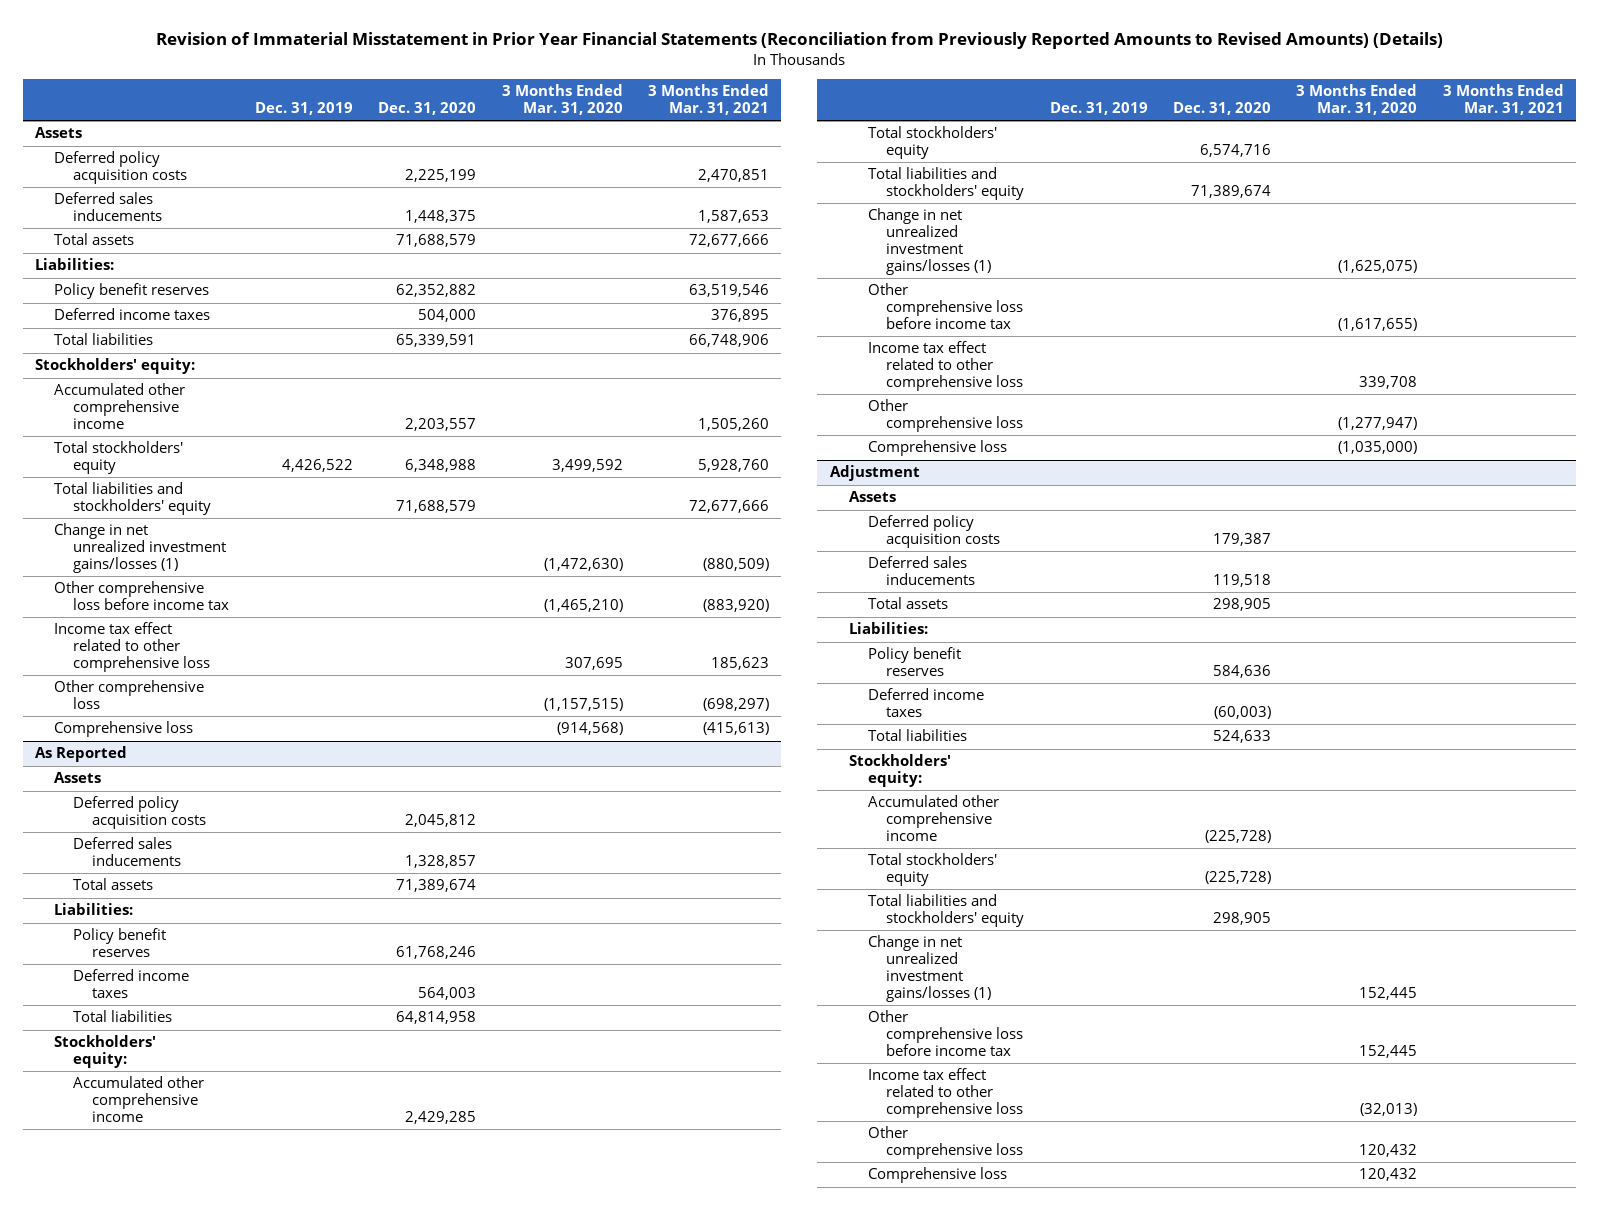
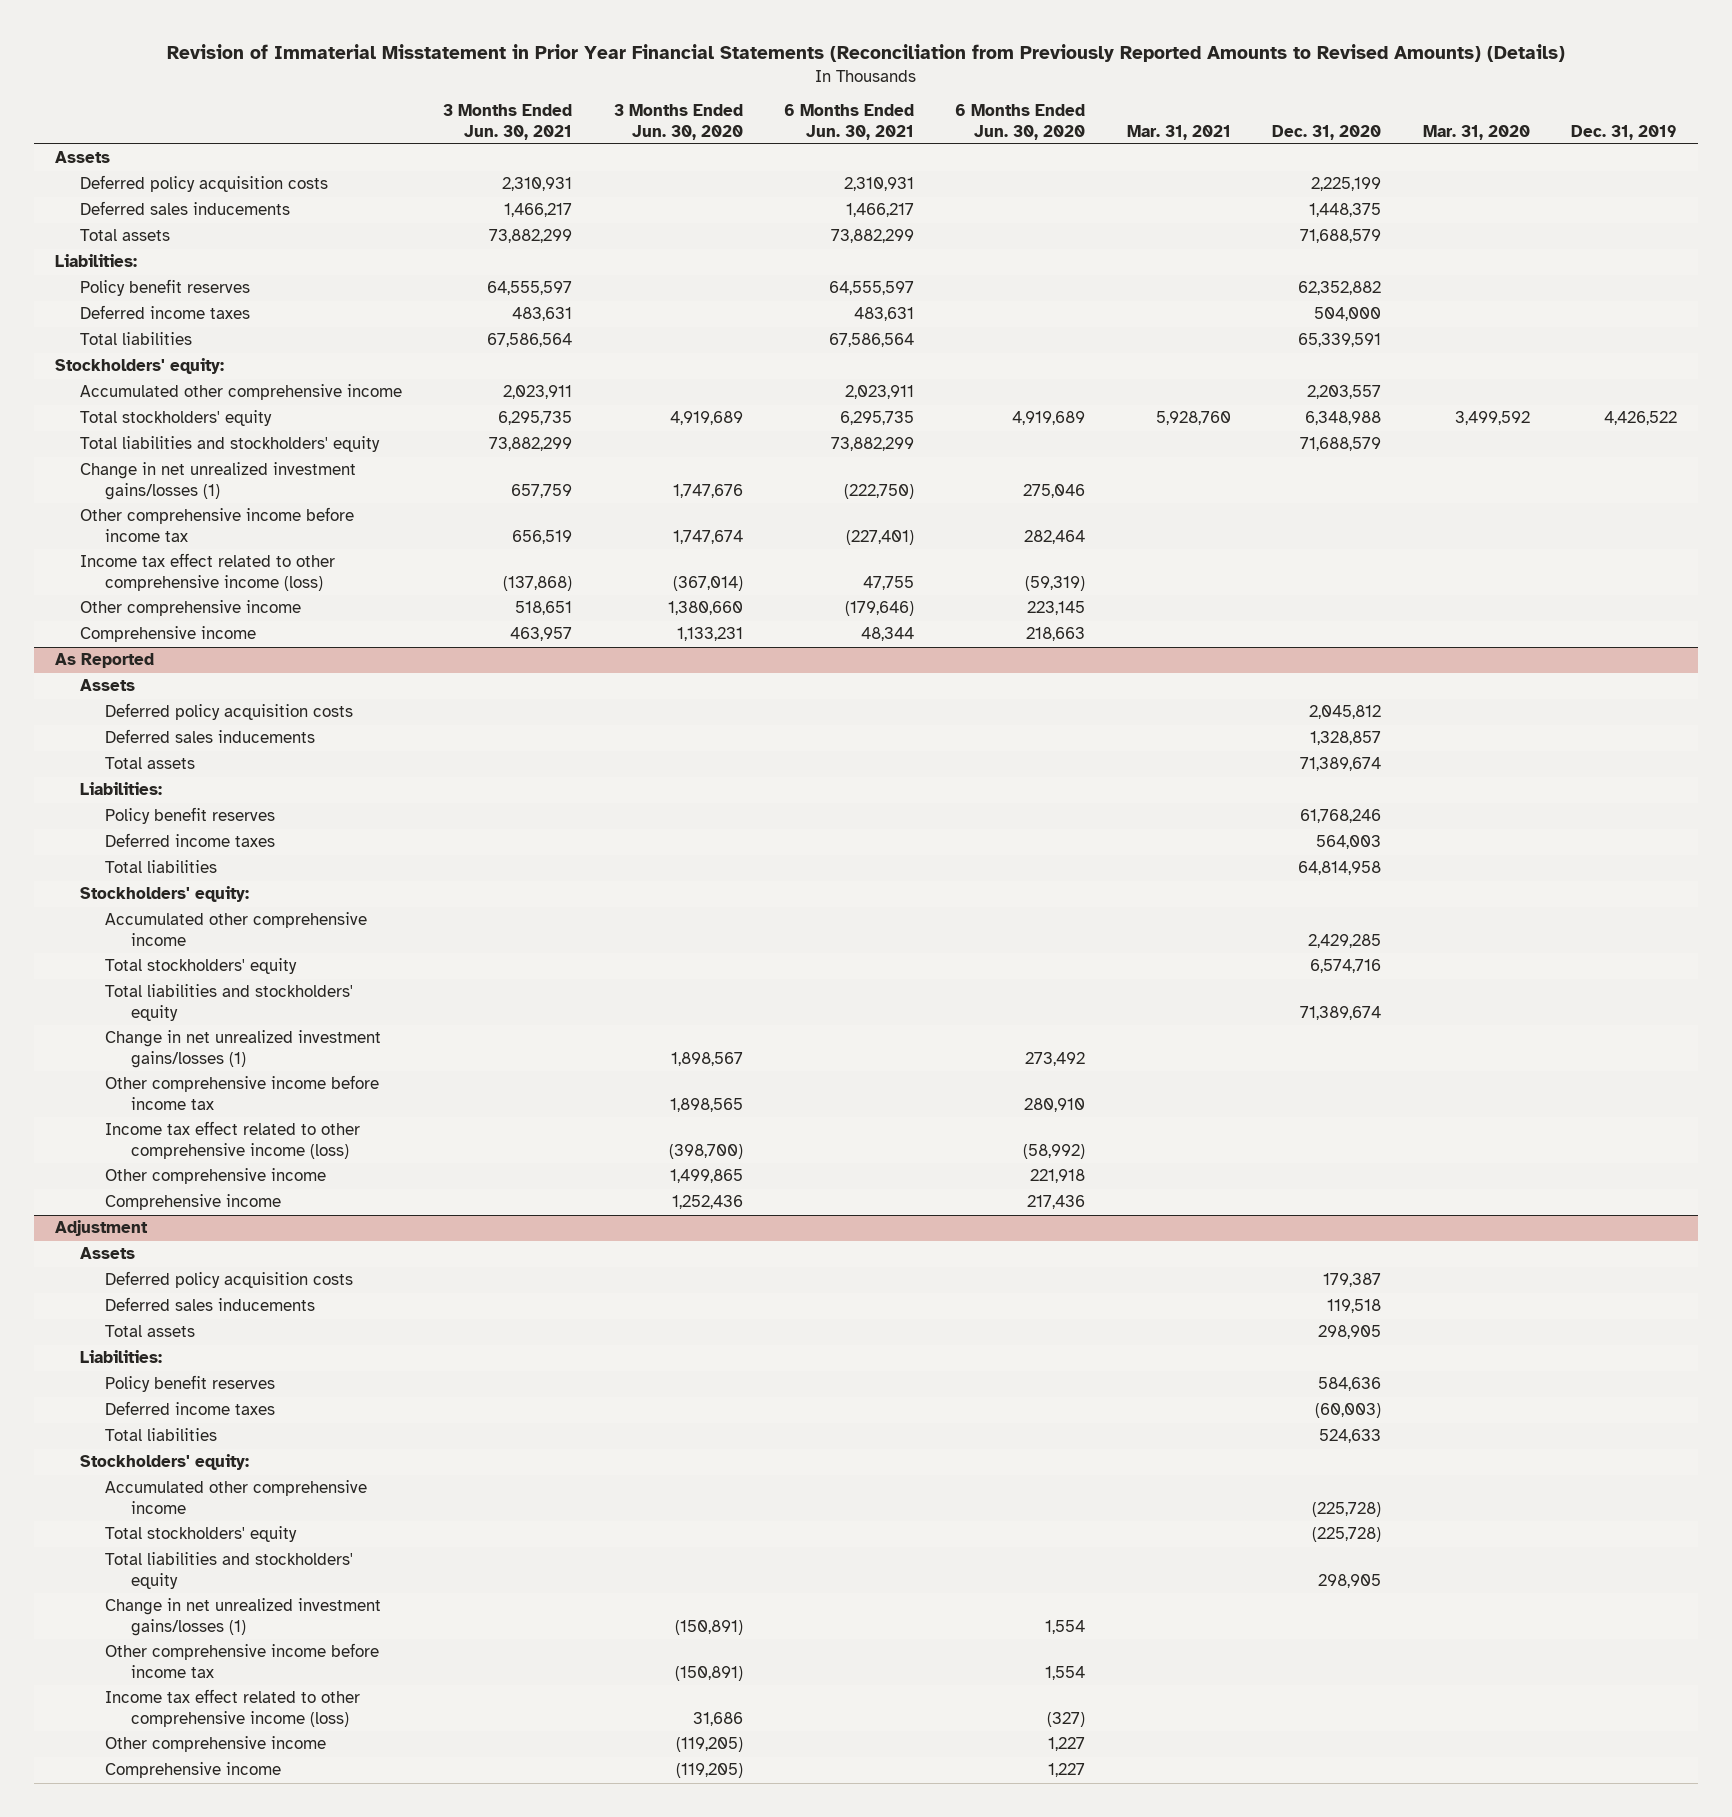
[501,84,623,116] 3 Months Ended Mar. 31, 2020 -> none
[647,84,769,116] 3 Months Ended Mar. 31, 2021 -> none
none -> [443,104,573,140] 3 Months Ended Jun. 30, 2021
none -> [613,104,743,140] 3 Months Ended Jun. 30, 2020
none -> [784,104,915,140] 6 Months Ended Jun. 30, 2021
none -> [955,104,1086,140] 6 Months Ended Jun. 30, 2020
none -> [1126,124,1231,140] Mar. 31, 2021
none -> [1422,124,1530,140] Mar. 31, 2020
[54,581,229,611] Other comprehensive loss before income tax -> [79,507,354,542] Other comprehensive income before income tax
[54,622,210,673] Income tax effect related to other comprehensive loss -> [79,553,335,591] Income tax effect related to other comprehensive income (loss)
[54,680,205,710] Other comprehensive loss -> [79,600,301,617] Other comprehensive income
[54,721,194,738] Comprehensive loss -> [79,626,256,643] Comprehensive income
[867,283,1024,330] Other comprehensive loss before income tax -> [105,1075,380,1110] Other comprehensive income before income tax
[867,341,1024,392] Income tax effect related to other comprehensive loss -> [105,1121,361,1159] Income tax effect related to other comprehensive income (loss)
[867,399,1024,433] Other comprehensive loss -> [105,1168,327,1185] Other comprehensive income
[867,440,1007,457] Comprehensive loss -> [105,1194,282,1211] Comprehensive income
[867,1010,1024,1057] Other comprehensive loss before income tax -> [105,1643,380,1678] Other comprehensive income before income tax
[867,1068,1024,1119] Income tax effect related to other comprehensive loss -> [105,1689,361,1727] Income tax effect related to other comprehensive income (loss)
[867,1126,1024,1160] Other comprehensive loss -> [105,1736,327,1753] Other comprehensive income
[867,1167,1007,1184] Comprehensive loss -> [105,1762,282,1779] Comprehensive income

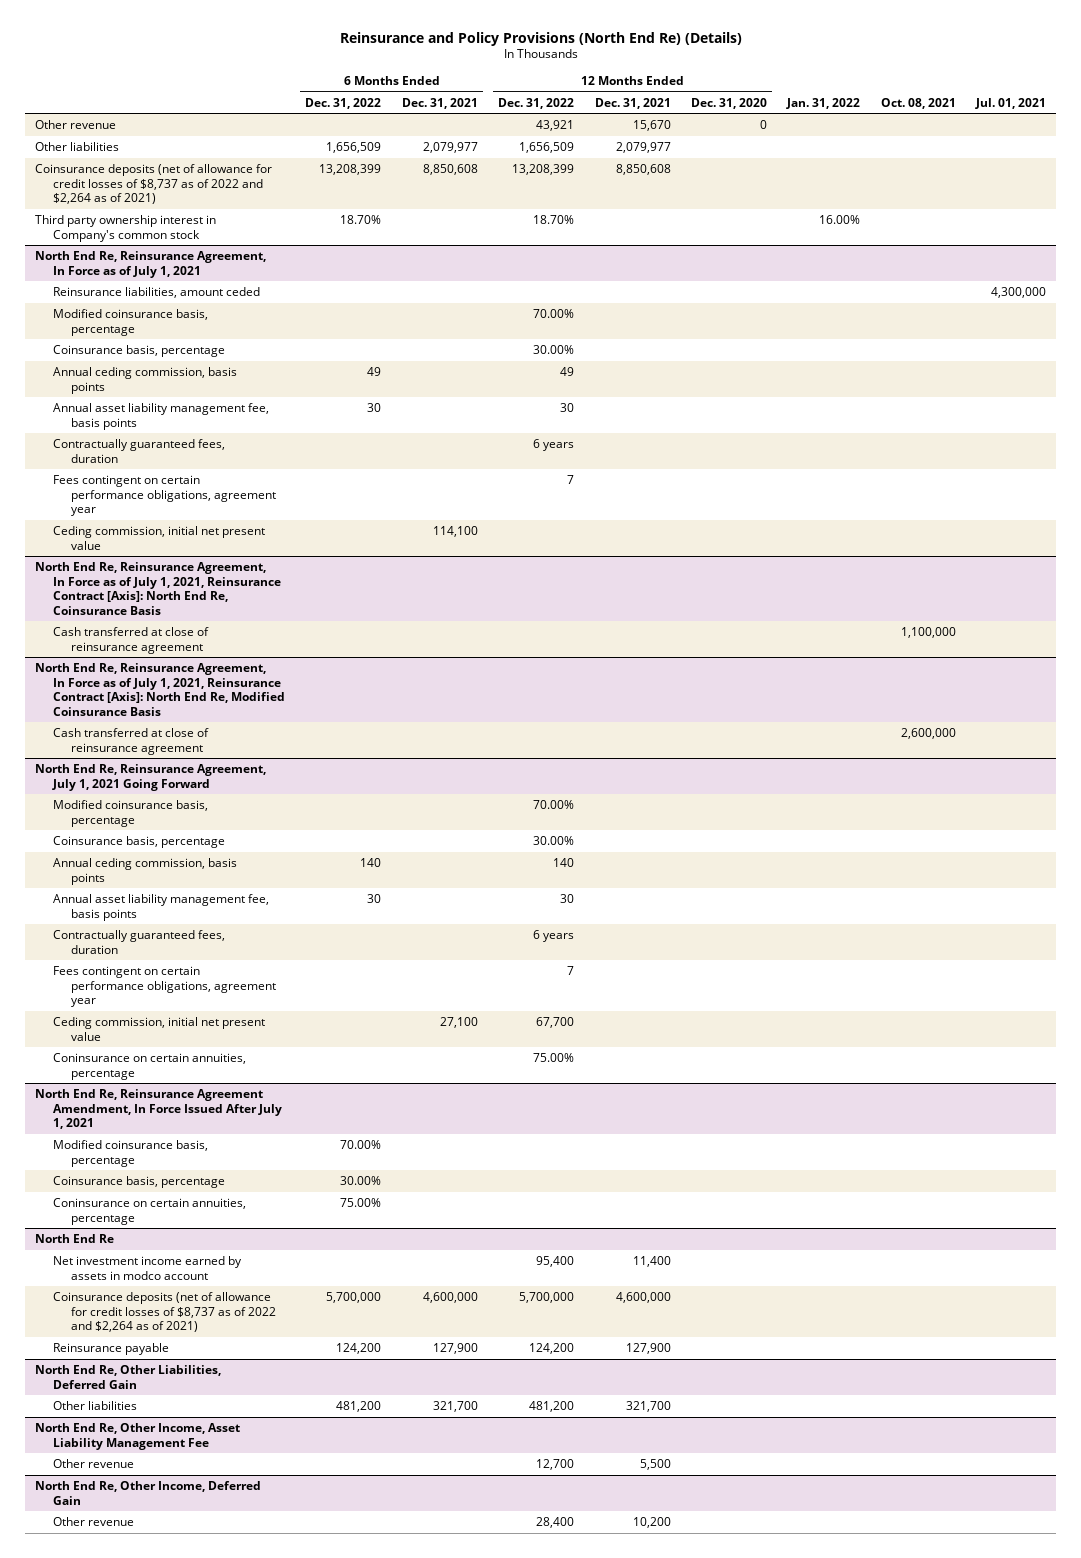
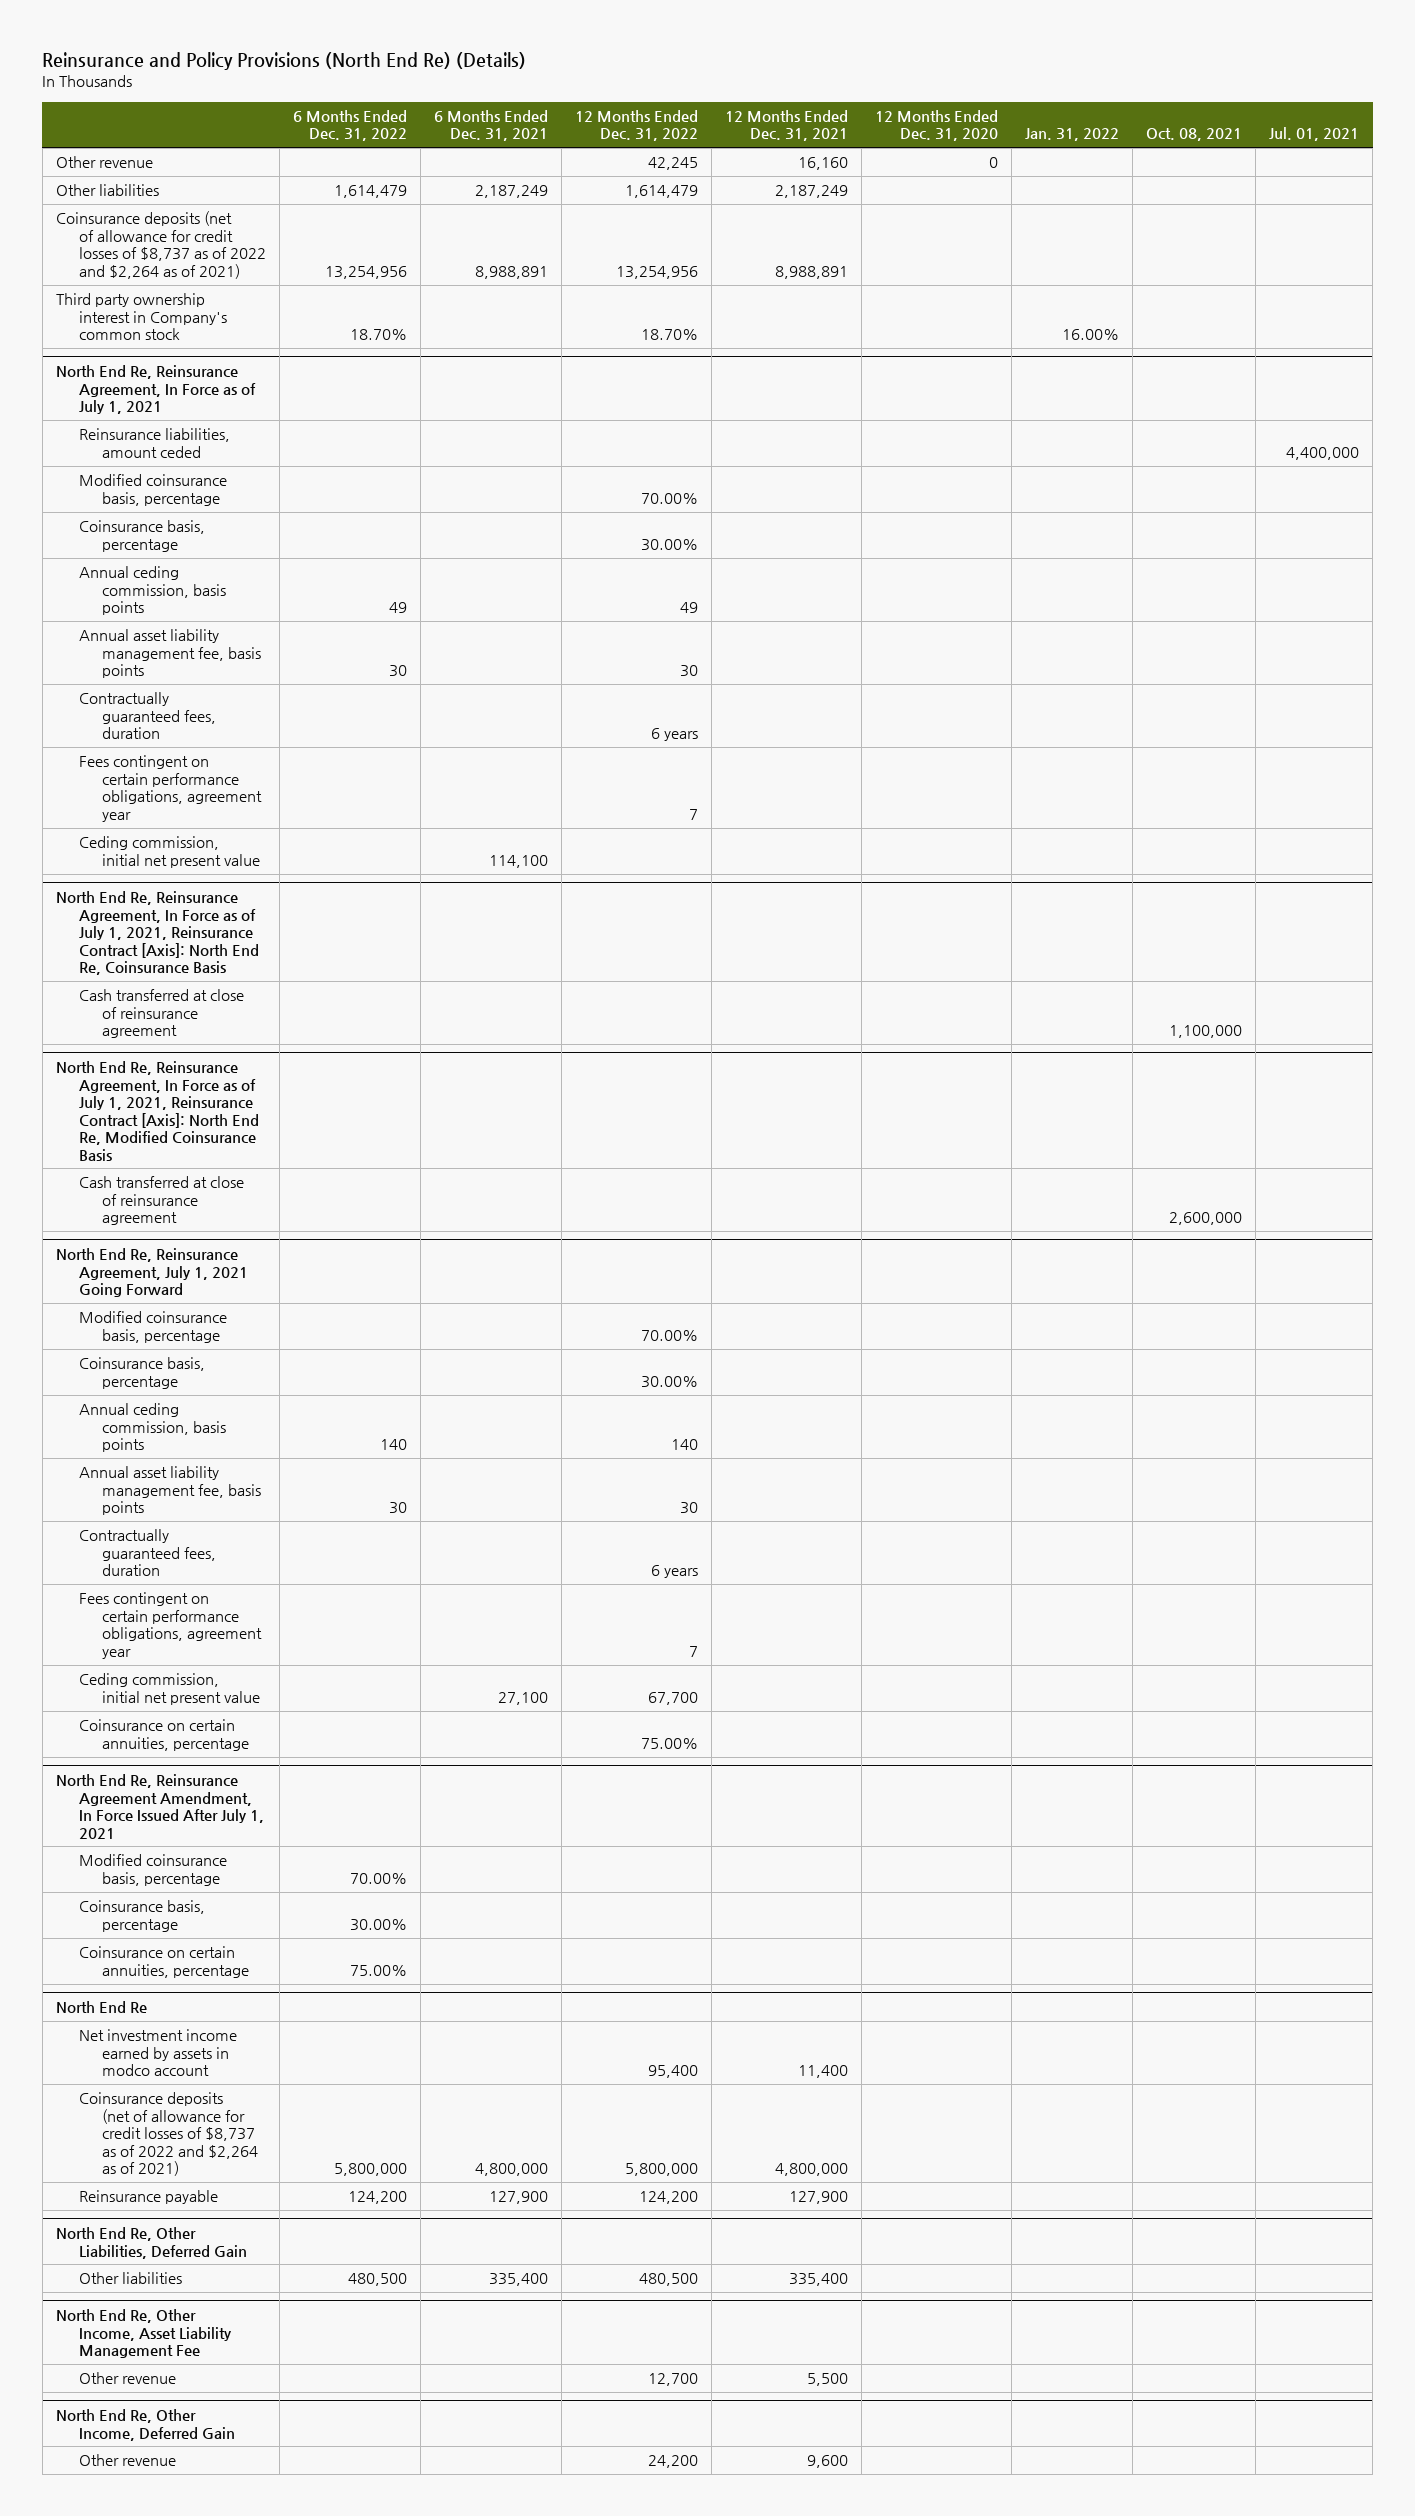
[536,119,575,131] 43,921 -> [648,157,699,171] 42,245
[632,119,671,131] 15,670 -> [798,157,849,171] 16,160
[326,141,382,153] 1,656,509 -> [333,185,407,199] 1,614,479
[422,141,478,153] 2,079,977 -> [474,185,548,199] 2,187,249
[519,141,575,153] 1,656,509 -> [625,185,699,199] 1,614,479
[615,141,671,153] 2,079,977 -> [775,185,849,199] 2,187,249
[319,163,382,175] 13,208,399 -> [324,265,407,279] 13,254,956
[422,163,478,175] 8,850,608 -> [474,265,548,279] 8,988,891
[512,163,575,175] 13,208,399 -> [616,265,699,279] 13,254,956
[615,163,671,175] 8,850,608 -> [775,265,849,279] 8,988,891
[991,286,1047,298] 4,300,000 -> [1286,446,1360,460] 4,400,000
[52,1052,246,1080] Coninsurance on certain annuities, percentage -> [78,1719,249,1751] Coinsurance on certain annuities, percentage
[52,1197,246,1225] Coninsurance on certain annuities, percentage -> [78,1946,249,1978] Coinsurance on certain annuities, percentage
[326,1291,382,1303] 5,700,000 -> [333,2163,407,2177] 5,800,000
[422,1291,478,1303] 4,600,000 -> [474,2163,548,2177] 4,800,000
[519,1291,575,1303] 5,700,000 -> [625,2163,699,2177] 5,800,000
[615,1291,671,1303] 4,600,000 -> [775,2163,849,2177] 4,800,000
[336,1400,382,1412] 481,200 -> [347,2273,407,2287] 480,500
[432,1400,478,1412] 321,700 -> [488,2273,548,2287] 335,400
[529,1400,575,1412] 481,200 -> [639,2273,699,2287] 480,500
[625,1400,671,1412] 321,700 -> [789,2273,849,2287] 335,400
[536,1516,575,1528] 28,400 -> [648,2455,699,2469] 24,200
[632,1516,671,1528] 10,200 -> [807,2455,849,2469] 9,600

